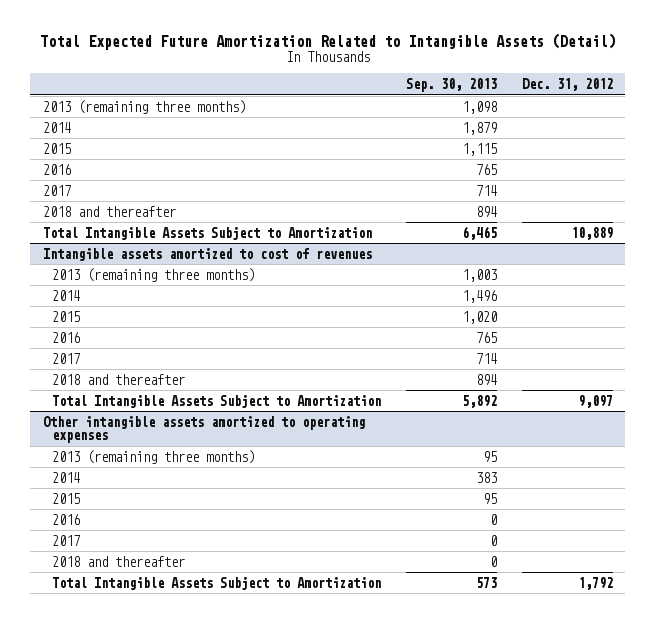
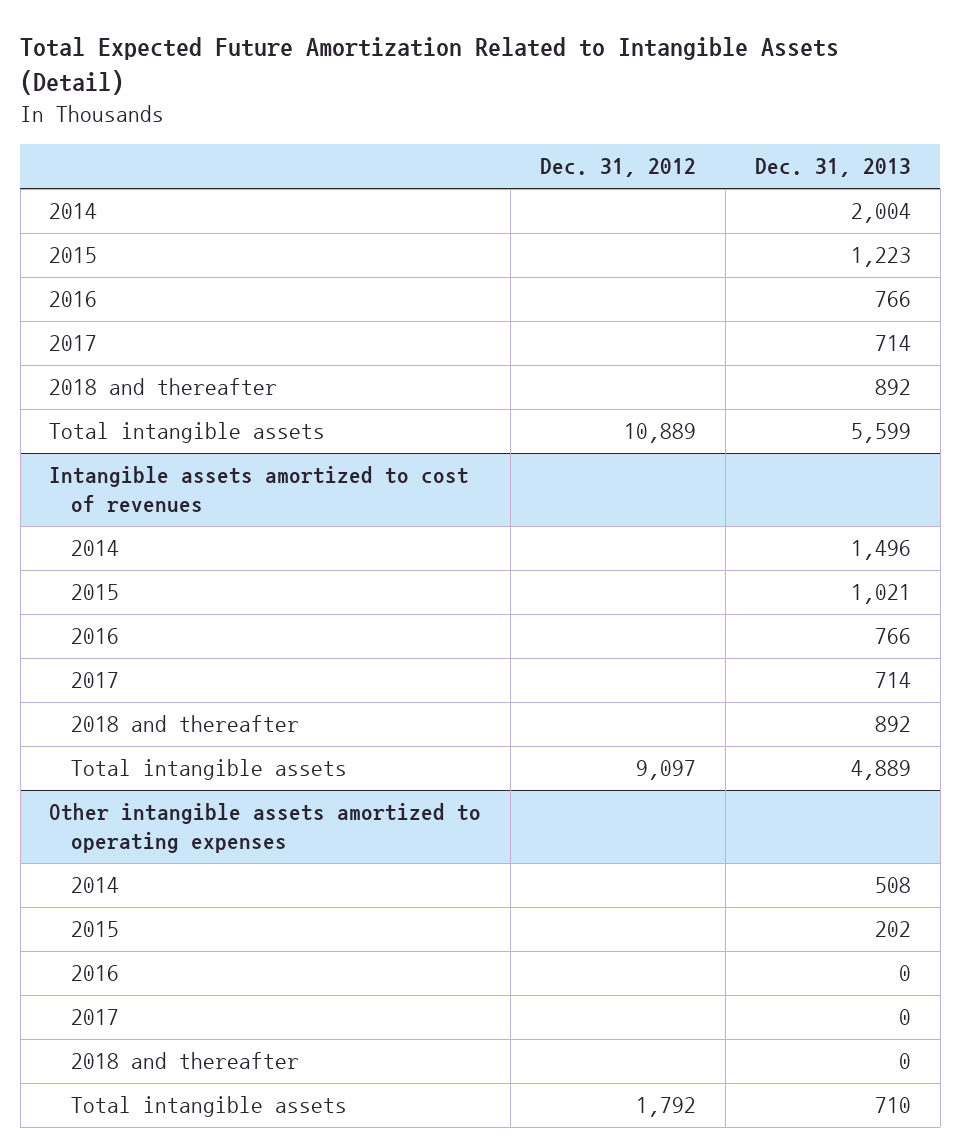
[406,78,498,93] Sep. 30, 2013 -> none
none -> [754,158,911,178] Dec. 31, 2013
[42,99,246,114] 2013 (remaining three months) -> none
[42,226,372,240] Total Intangible Assets Subject to Amortization -> [49,422,326,444] Total intangible assets
[52,267,256,282] 2013 (remaining three months) -> none
[52,394,382,408] Total Intangible Assets Subject to Amortization -> [71,759,348,781] Total intangible assets
[52,449,256,464] 2013 (remaining three months) -> none
[52,576,382,590] Total Intangible Assets Subject to Amortization -> [71,1096,348,1118] Total intangible assets

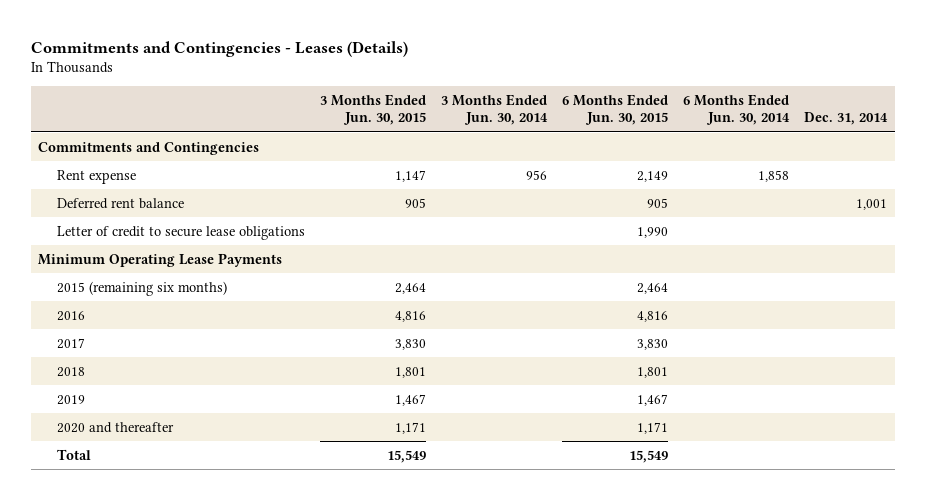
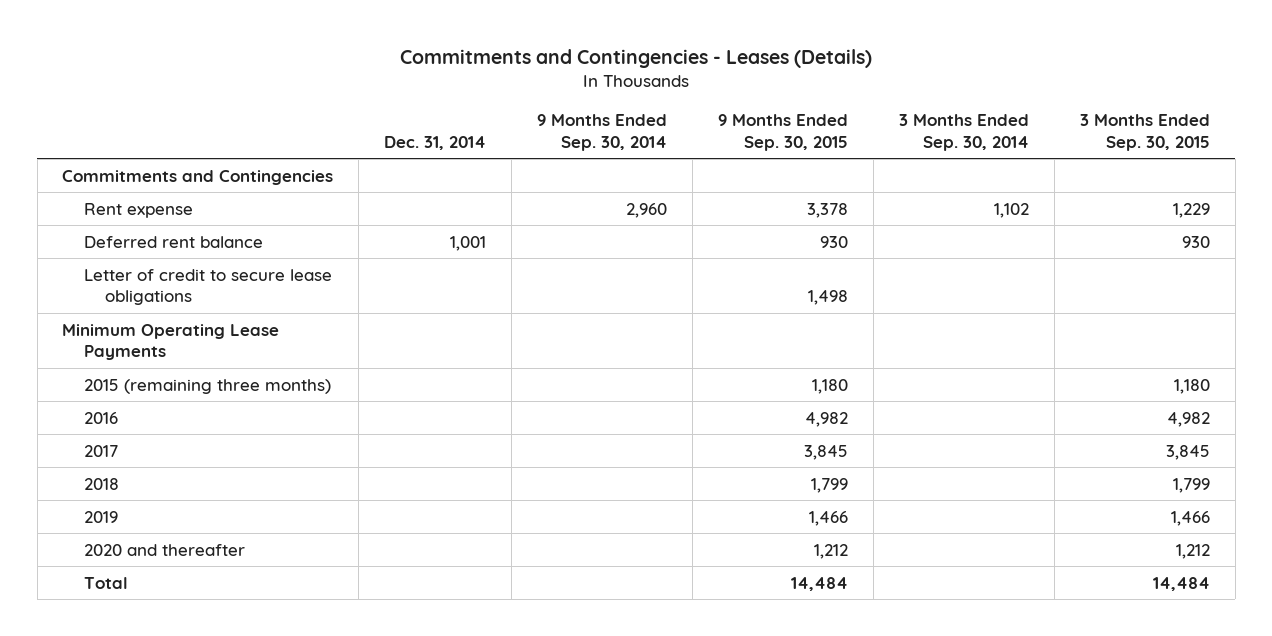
[320,94,427,126] 3 Months Ended Jun. 30, 2015 -> none
[441,94,549,126] 3 Months Ended Jun. 30, 2014 -> none
[562,94,669,126] 6 Months Ended Jun. 30, 2015 -> none
[683,94,791,126] 6 Months Ended Jun. 30, 2014 -> none
none -> [537,114,668,151] 9 Months Ended Sep. 30, 2014
none -> [718,114,849,151] 9 Months Ended Sep. 30, 2015
none -> [898,114,1029,151] 3 Months Ended Sep. 30, 2014
none -> [1079,114,1210,151] 3 Months Ended Sep. 30, 2015
[57,280,228,296] 2015 (remaining six months) -> [83,378,331,394] 2015 (remaining three months)

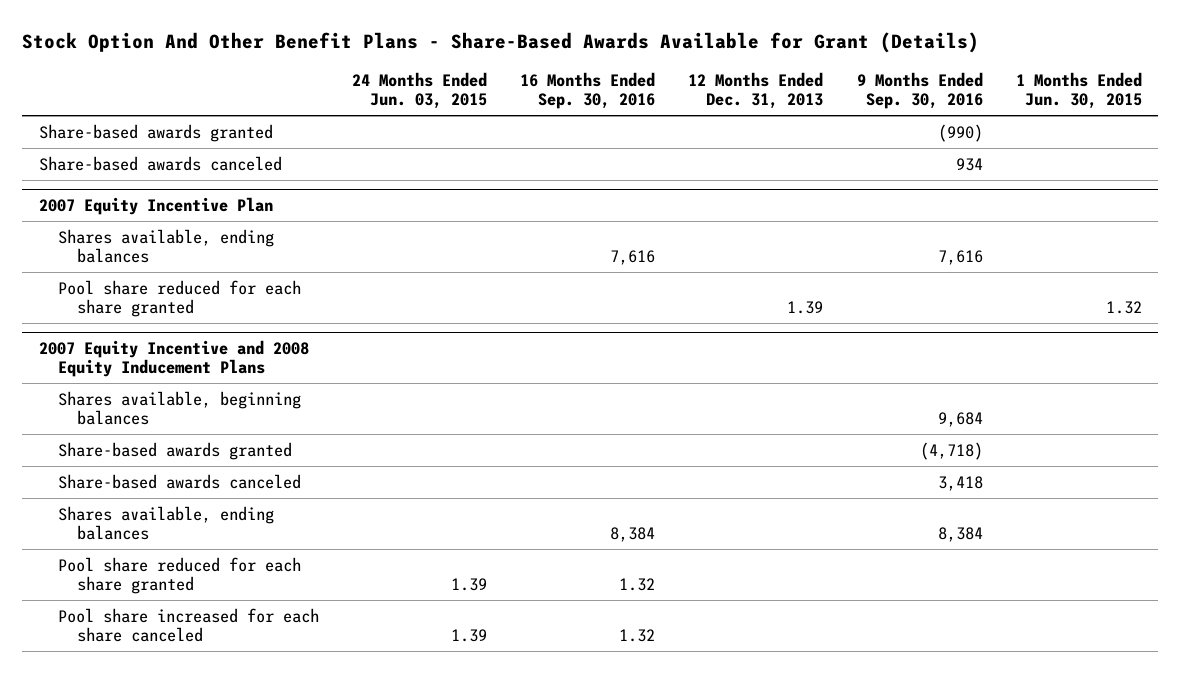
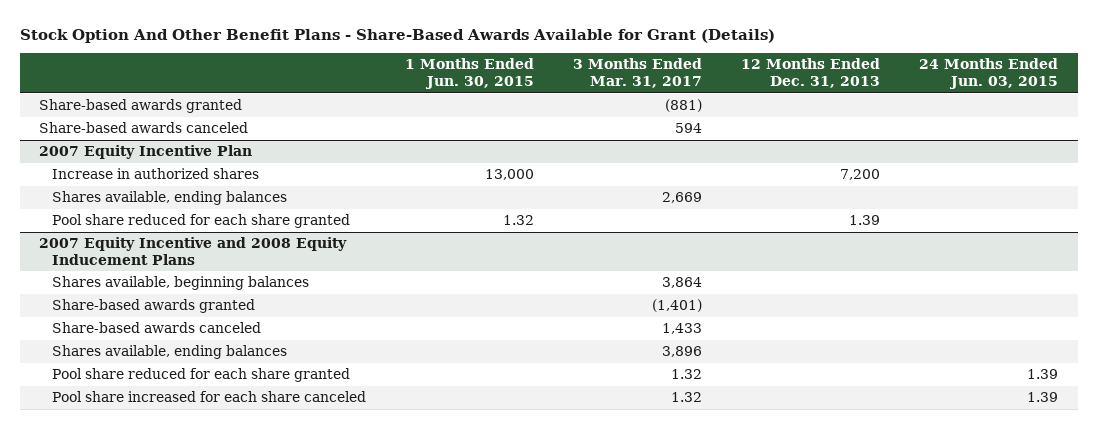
[520,71,656,109] 16 Months Ended Sep. 30, 2016 -> none
[856,71,983,109] 9 Months Ended Sep. 30, 2016 -> none
none -> [573,58,703,89] 3 Months Ended Mar. 31, 2017
none -> [52,168,260,180] Increase in authorized shares

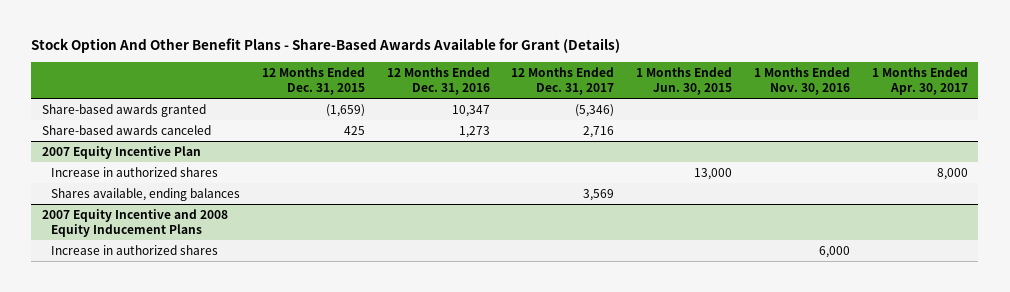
[573,58,703,89] 3 Months Ended Mar. 31, 2017 -> none
[741,58,881,89] 12 Months Ended Dec. 31, 2013 -> none
[919,58,1059,90] 24 Months Ended Jun. 03, 2015 -> none
none -> [261,66,365,95] 12 Months Ended Dec. 31, 2015
none -> [386,66,490,95] 12 Months Ended Dec. 31, 2016
none -> [511,66,615,95] 12 Months Ended Dec. 31, 2017
none -> [753,66,850,95] 1 Months Ended Nov. 30, 2016
none -> [871,66,968,95] 1 Months Ended Apr. 30, 2017
[52,214,351,229] Pool share reduced for each share granted -> none
[52,276,310,291] Shares available, beginning balances -> none
[52,299,256,314] Share-based awards granted -> none
[52,322,262,334] Share-based awards canceled -> none
[52,345,288,360] Shares available, ending balances -> none
[52,368,351,383] Pool share reduced for each share granted -> none
[52,391,367,403] Pool share increased for each share canceled -> none
none -> [51,244,219,255] Increase in authorized shares

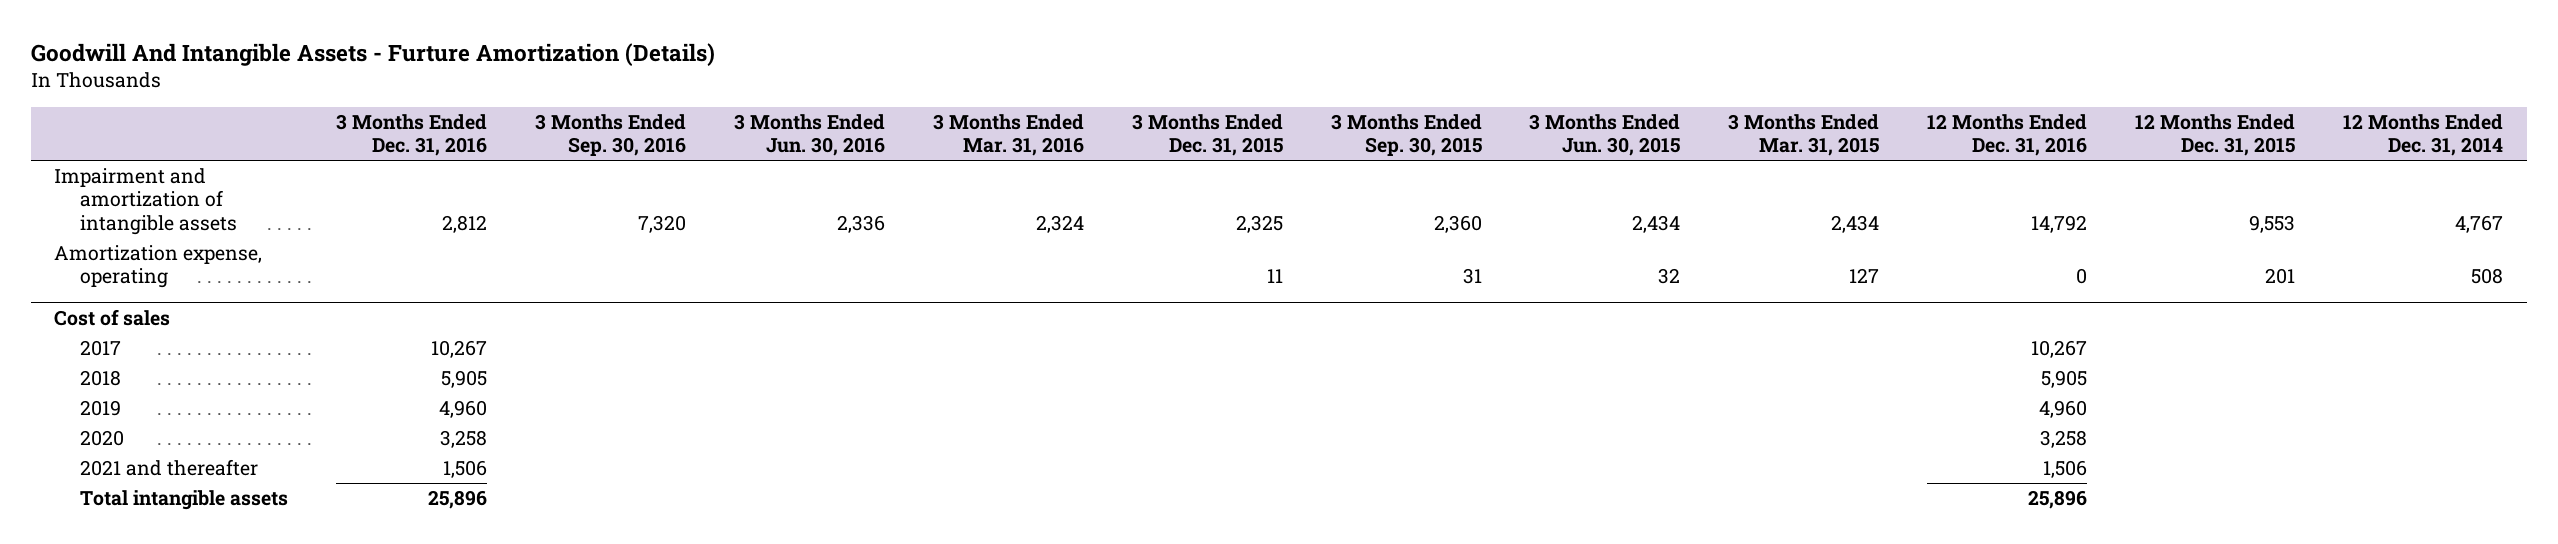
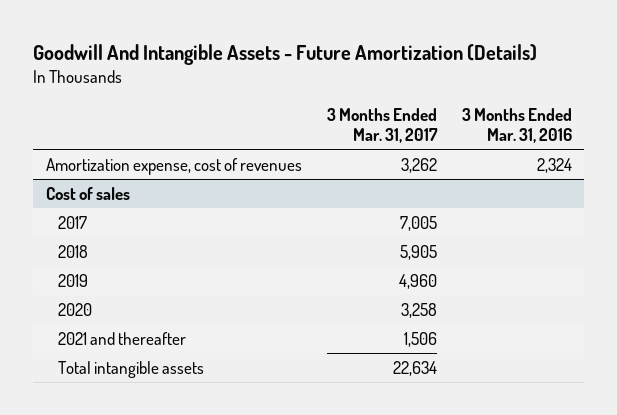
[30,42,715,66] Goodwill And Intangible Assets - Furture Amortization (Details) -> [33,43,538,65] Goodwill And Intangible Assets - Future Amortization (Details)
[335,114,487,157] 3 Months Ended Dec. 31, 2016 -> none
[534,114,686,157] 3 Months Ended Sep. 30, 2016 -> none
[733,114,885,157] 3 Months Ended Jun. 30, 2016 -> none
[1131,114,1283,157] 3 Months Ended Dec. 31, 2015 -> none
[1330,114,1482,157] 3 Months Ended Sep. 30, 2015 -> none
[1529,114,1681,157] 3 Months Ended Jun. 30, 2015 -> none
[1728,114,1880,157] 3 Months Ended Mar. 31, 2015 -> none
[1927,114,2088,157] 12 Months Ended Dec. 31, 2016 -> none
[2135,114,2296,157] 12 Months Ended Dec. 31, 2015 -> none
[2343,114,2504,157] 12 Months Ended Dec. 31, 2014 -> none
none -> [326,107,438,143] 3 Months Ended Mar. 31, 2017
[54,245,263,289] Amortization expense, operating -> none
[54,168,237,235] Impairment and amortization of intangible assets -> [45,157,302,175] Amortization expense, cost of revenues

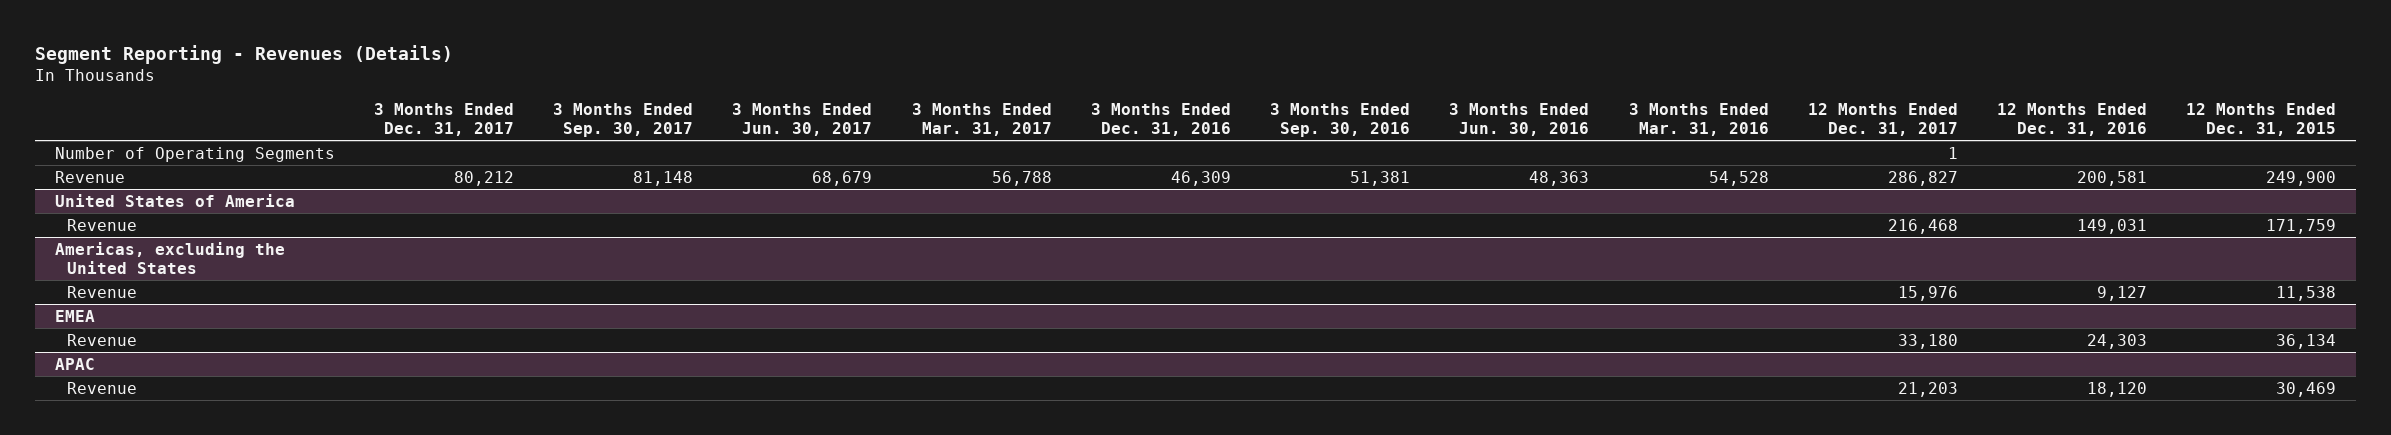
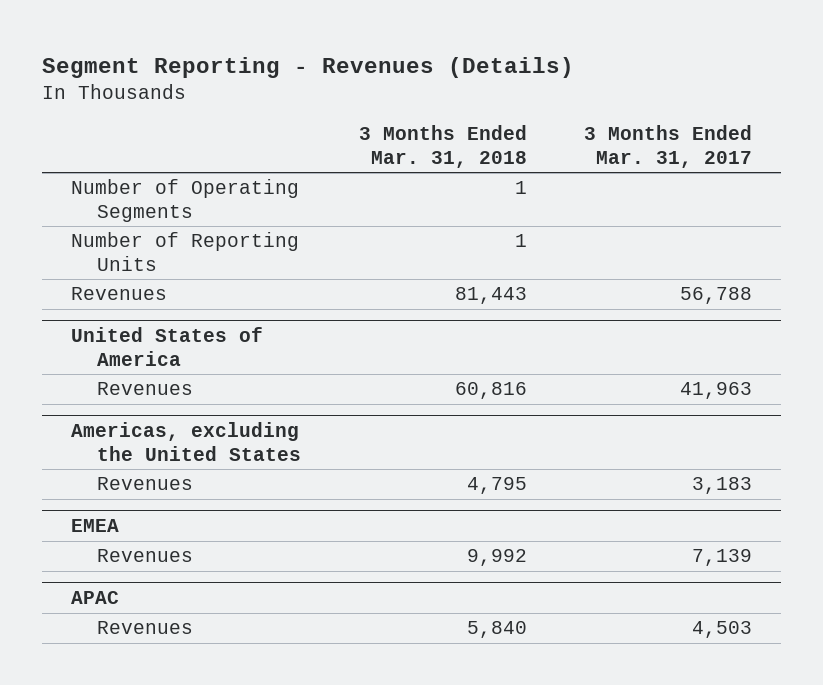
[373,102,514,136] 3 Months Ended Dec. 31, 2017 -> none
[553,102,694,137] 3 Months Ended Sep. 30, 2017 -> none
[732,102,873,136] 3 Months Ended Jun. 30, 2017 -> none
[1090,102,1231,136] 3 Months Ended Dec. 31, 2016 -> none
[1270,102,1411,137] 3 Months Ended Sep. 30, 2016 -> none
[1449,102,1590,136] 3 Months Ended Jun. 30, 2016 -> none
[1628,102,1769,136] 3 Months Ended Mar. 31, 2016 -> none
[1807,102,1958,136] 12 Months Ended Dec. 31, 2017 -> none
[1997,102,2148,136] 12 Months Ended Dec. 31, 2016 -> none
[2186,102,2337,136] 12 Months Ended Dec. 31, 2015 -> none
none -> [358,125,527,168] 3 Months Ended Mar. 31, 2018
none -> [71,232,300,271] Number of Reporting Units
[54,170,125,183] Revenue -> [71,287,168,301] Revenues
[67,218,138,231] Revenue -> none
none -> [97,382,194,396] Revenues
[67,285,138,298] Revenue -> none
none -> [97,477,194,491] Revenues
[67,333,138,346] Revenue -> none
none -> [97,549,194,563] Revenues
[67,381,138,394] Revenue -> none
none -> [97,621,194,635] Revenues

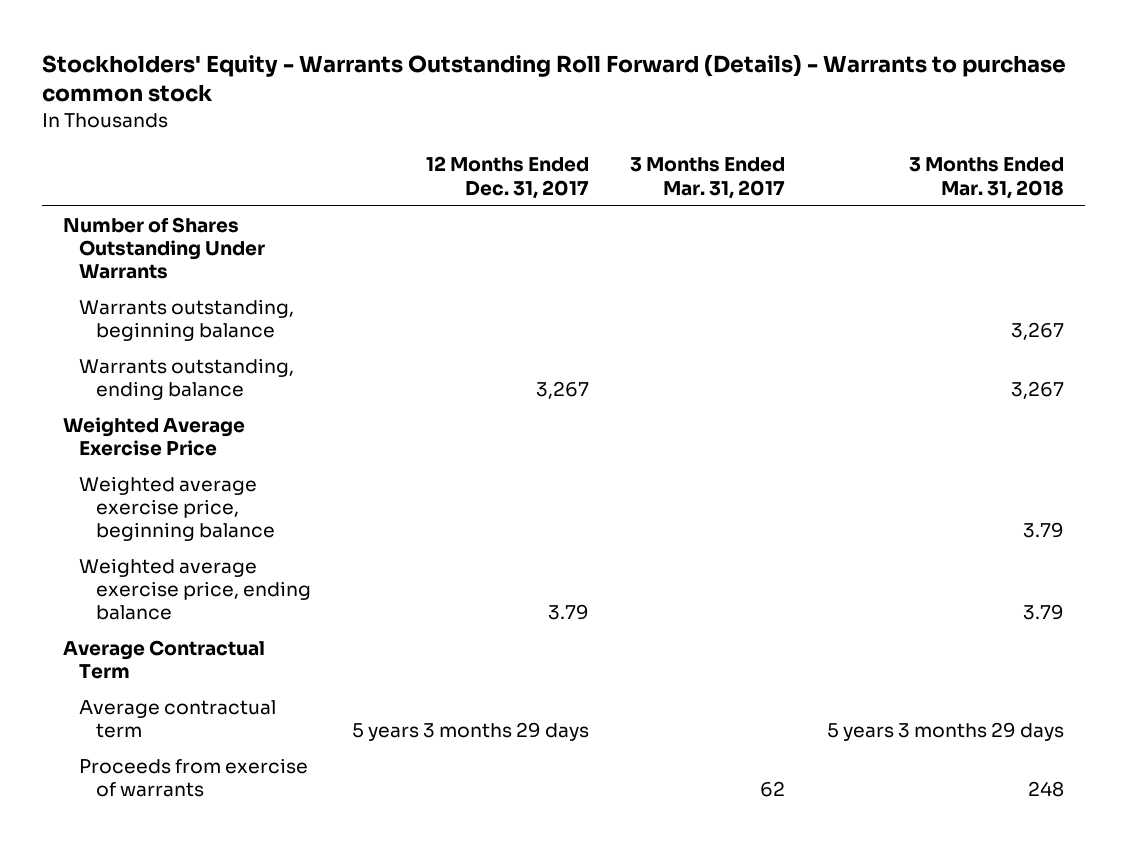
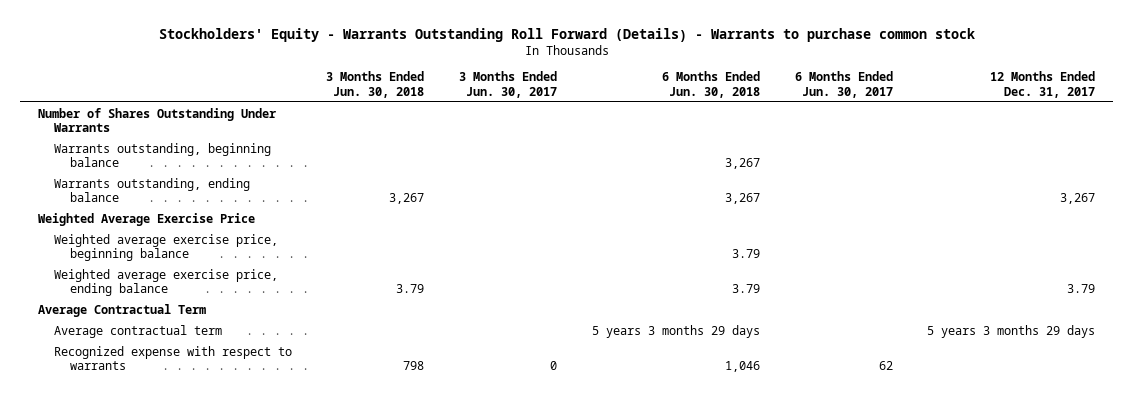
[630,157,786,199] 3 Months Ended Mar. 31, 2017 -> none
[908,157,1064,199] 3 Months Ended Mar. 31, 2018 -> none
none -> [326,71,425,98] 3 Months Ended Jun. 30, 2018
none -> [459,71,558,98] 3 Months Ended Jun. 30, 2017
none -> [661,71,760,98] 6 Months Ended Jun. 30, 2018
none -> [794,71,893,98] 6 Months Ended Jun. 30, 2017
[79,757,309,798] Proceeds from exercise of warrants -> [53,345,292,370] Recognized expense with respect to warrants

